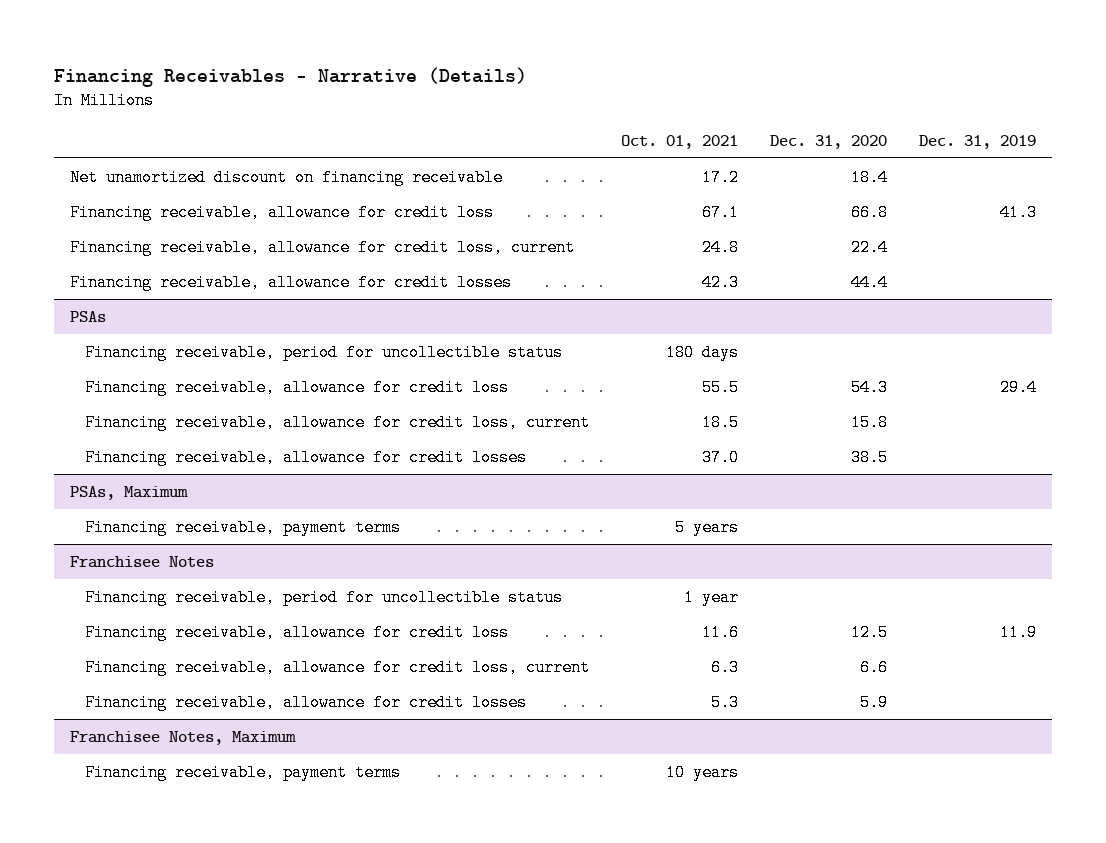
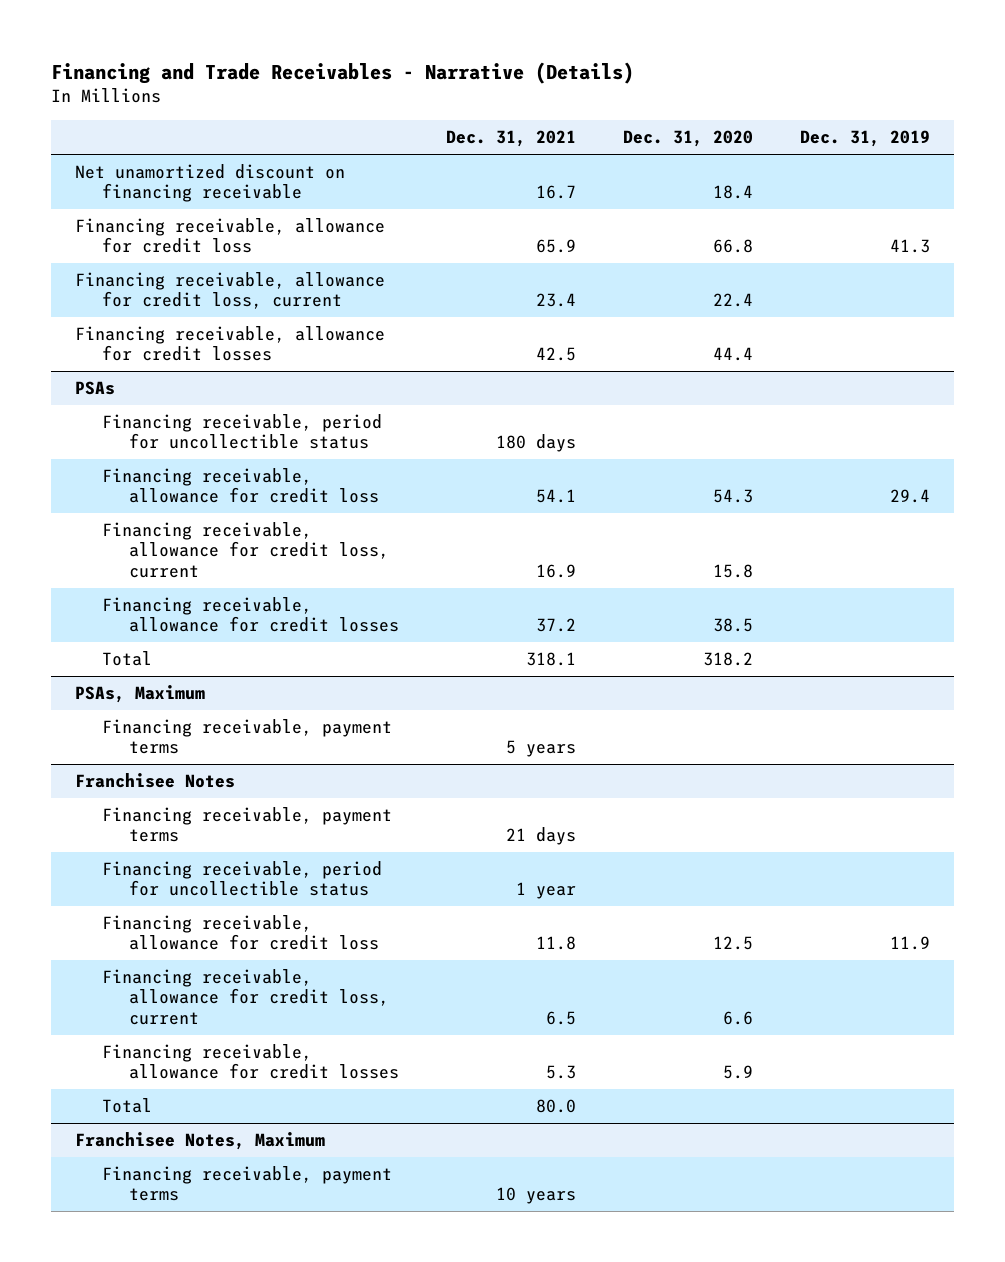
[54,66,528,87] Financing Receivables - Narrative (Details) -> [51,61,635,84] Financing and Trade Receivables - Narrative (Details)
[621,134,739,149] Oct. 01, 2021 -> none
none -> [446,130,577,148] Dec. 31, 2021
none -> [102,651,153,667] Total
none -> [102,807,393,843] Financing receivable, payment terms
none -> [102,1098,153,1114] Total

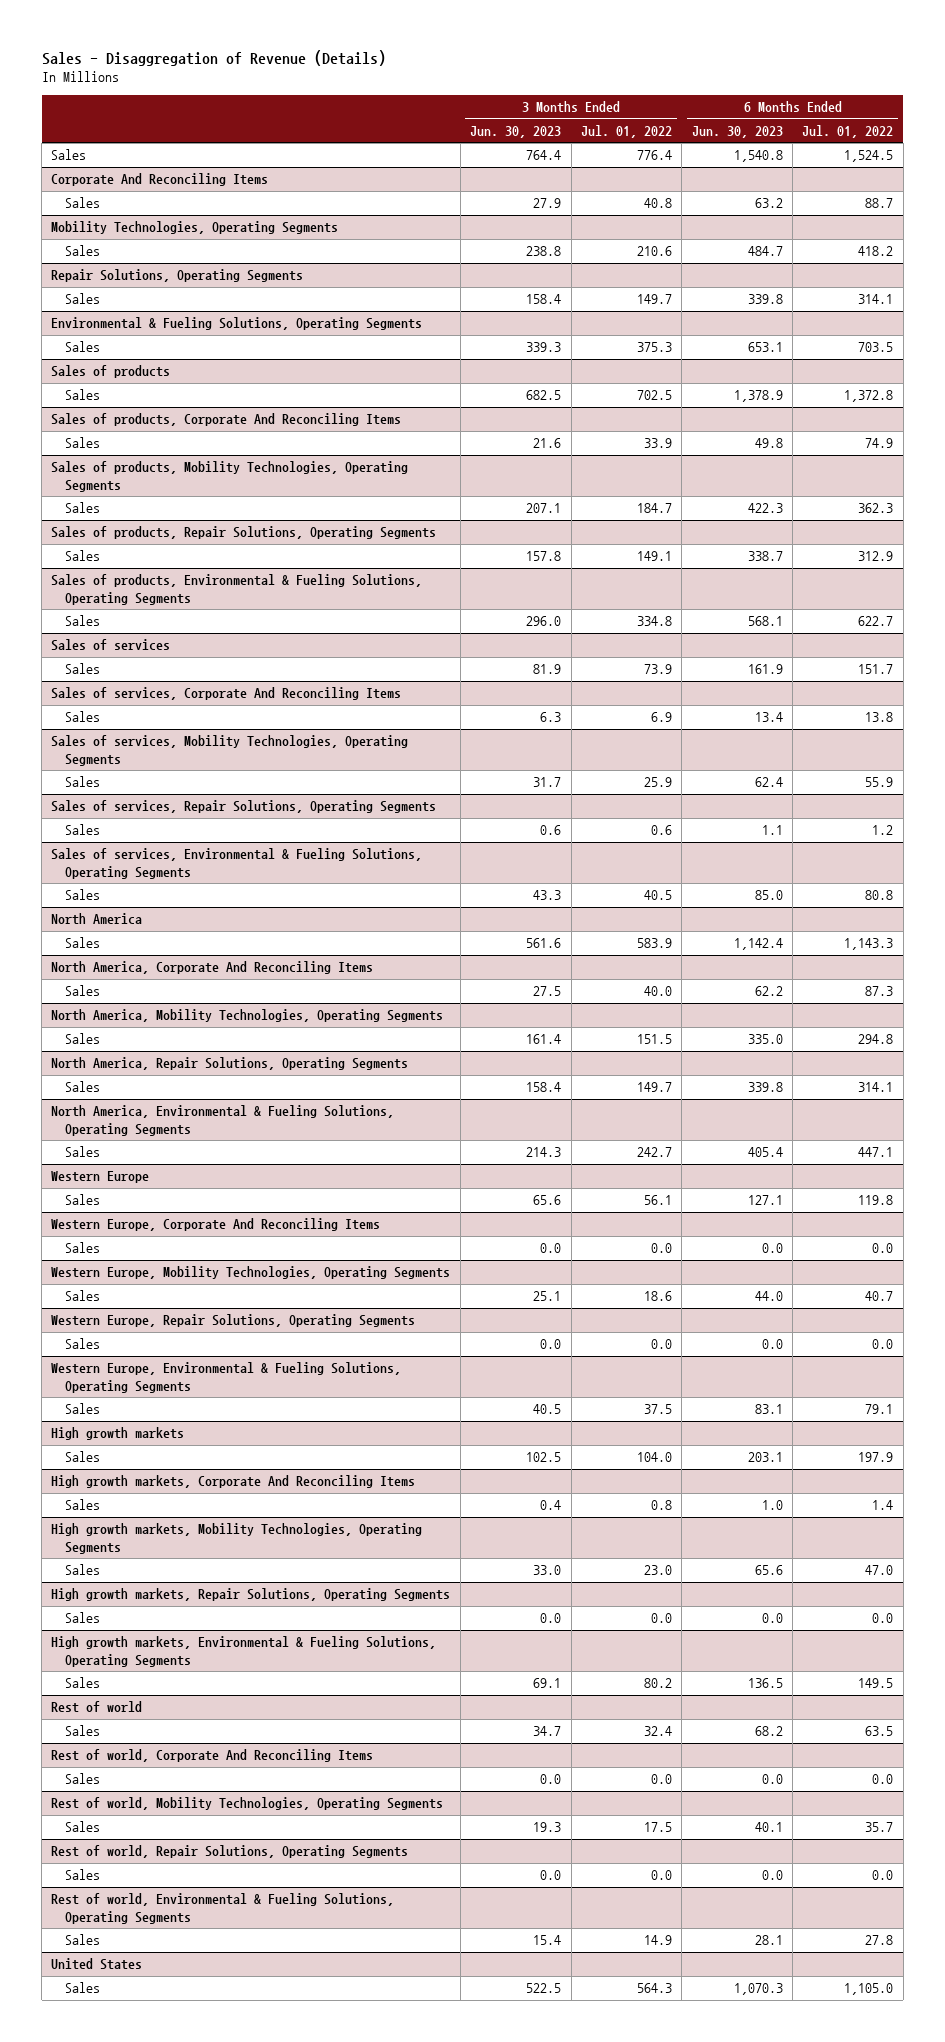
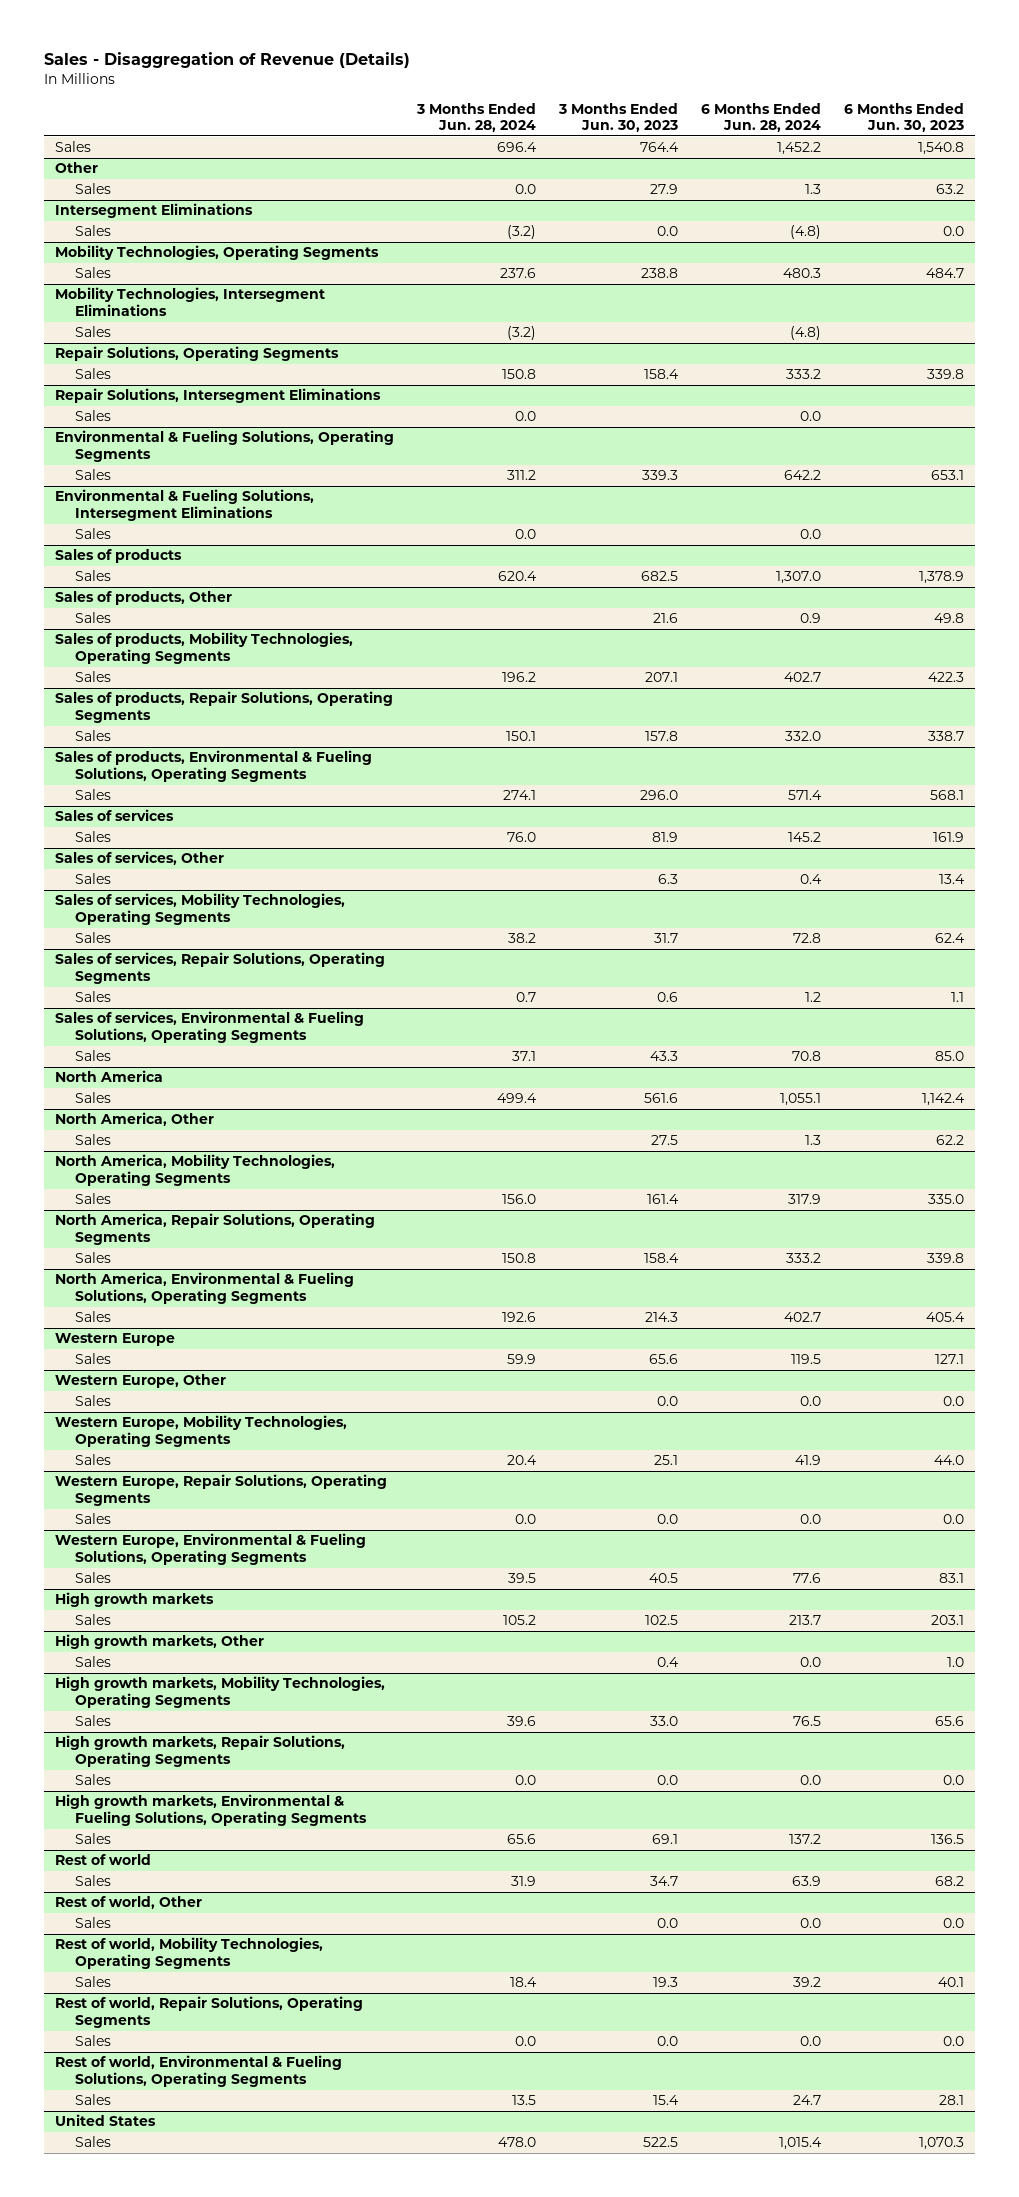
[580,124,672,138] Jul. 01, 2022 -> none
[802,124,894,138] Jul. 01, 2022 -> none
none -> [416,102,537,133] 3 Months Ended Jun. 28, 2024
none -> [701,102,822,133] 6 Months Ended Jun. 28, 2024
[51,173,269,187] Corporate And Reconciling Items -> [55,162,99,174] Other
none -> [55,203,254,219] Intersegment Eliminations
none -> [75,225,112,237] Sales
none -> [55,287,326,317] Mobility Technologies, Intersegment Eliminations
none -> [75,326,112,338] Sales
none -> [55,388,382,404] Repair Solutions, Intersegment Eliminations
none -> [75,410,112,422] Sales
none -> [55,489,315,522] Environmental & Fueling Solutions, Intersegment Eliminations
none -> [75,528,112,540] Sales
[51,413,402,427] Sales of products, Corporate And Reconciling Items -> none
none -> [55,591,233,606] Sales of products, Other
[51,687,402,701] Sales of services, Corporate And Reconciling Items -> none
none -> [55,851,225,866] Sales of services, Other
[51,961,374,975] North America, Corporate And Reconciling Items -> none
none -> [55,1112,215,1127] North America, Other
[51,1218,381,1232] Western Europe, Corporate And Reconciling Items -> none
none -> [55,1374,227,1389] Western Europe, Other
[51,1475,416,1489] High growth markets, Corporate And Reconciling Items -> none
none -> [55,1634,265,1650] High growth markets, Other
[51,1749,374,1763] Rest of world, Corporate And Reconciling Items -> none
none -> [55,1896,203,1910] Rest of world, Other

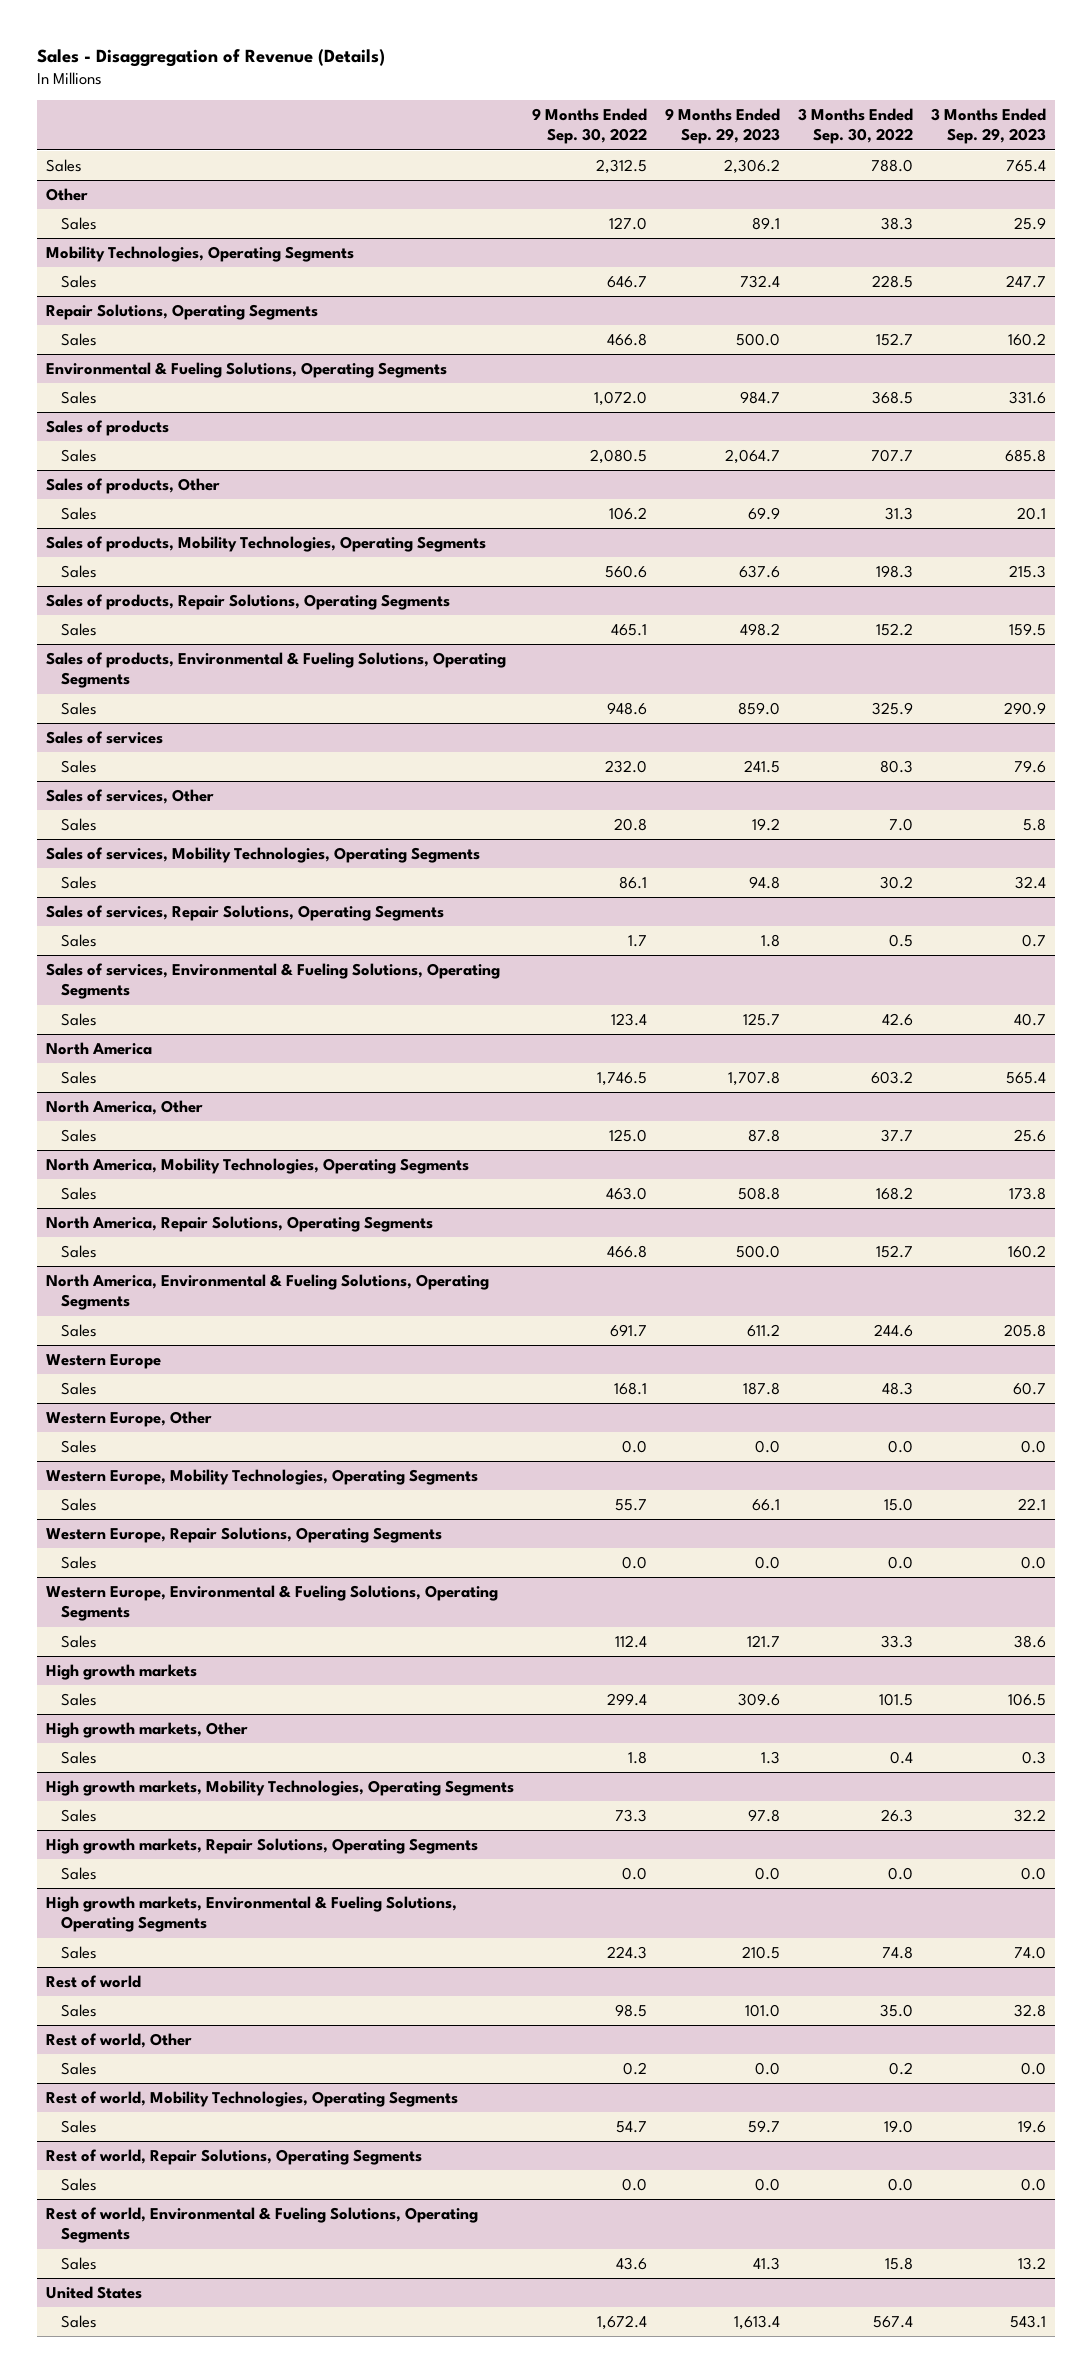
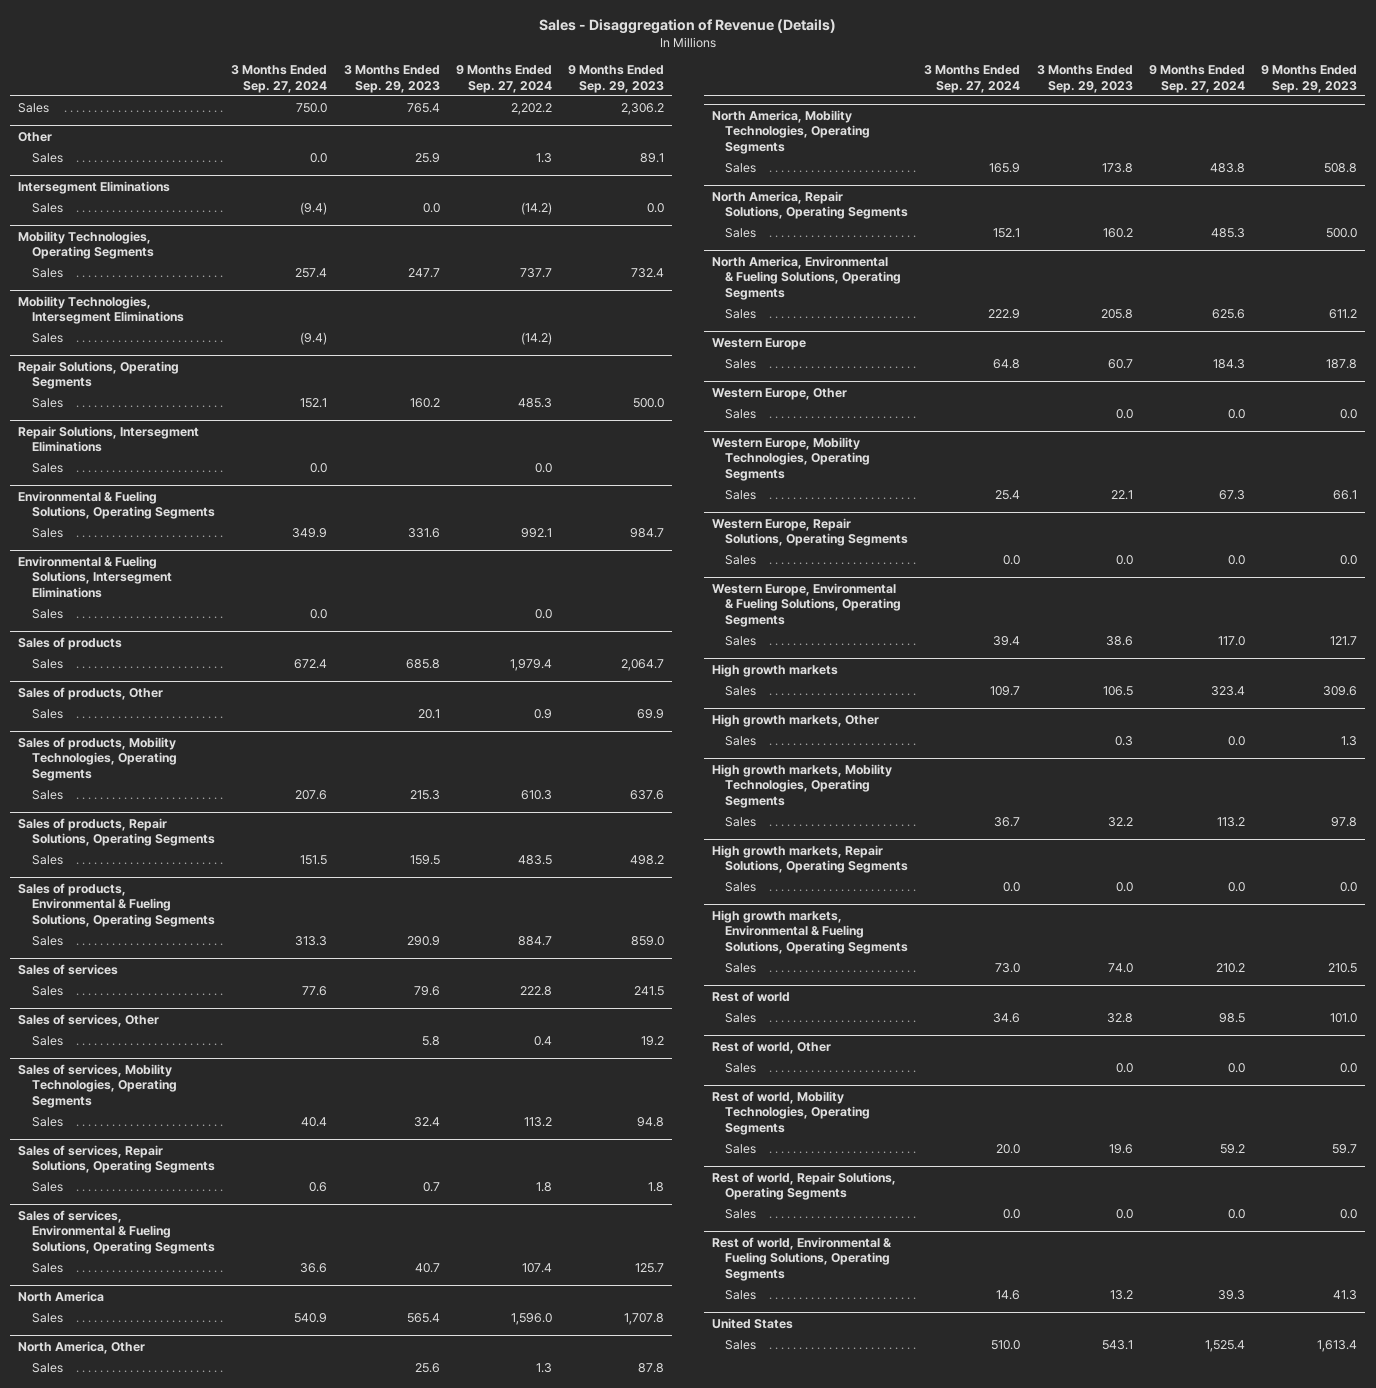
[531,108,647,145] 9 Months Ended Sep. 30, 2022 -> none
[797,108,913,145] 3 Months Ended Sep. 30, 2022 -> none
none -> [231,65,328,93] 3 Months Ended Sep. 27, 2024
none -> [455,65,552,93] 9 Months Ended Sep. 27, 2024
none -> [18,180,171,194] Intersegment Eliminations
none -> [32,202,64,213] Sales
none -> [18,295,185,325] Mobility Technologies, Intersegment Eliminations
none -> [32,332,64,343] Sales
none -> [18,425,200,453] Repair Solutions, Intersegment Eliminations
none -> [32,462,64,473] Sales
none -> [18,555,173,599] Environmental & Fueling Solutions, Intersegment Eliminations
none -> [32,608,64,619] Sales

